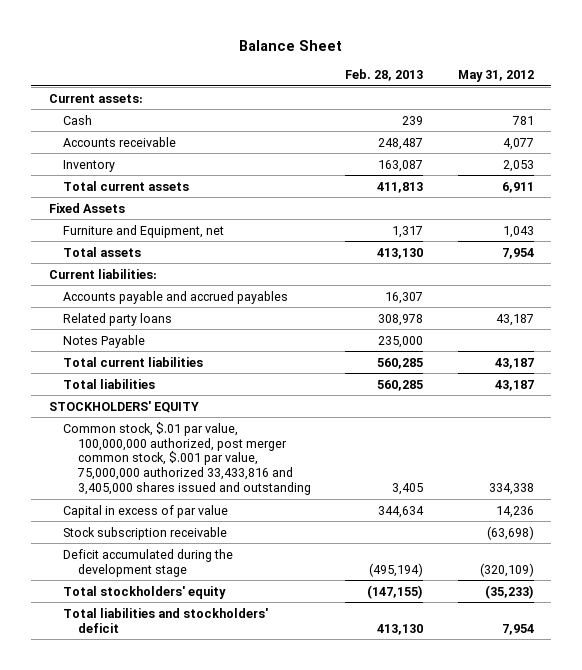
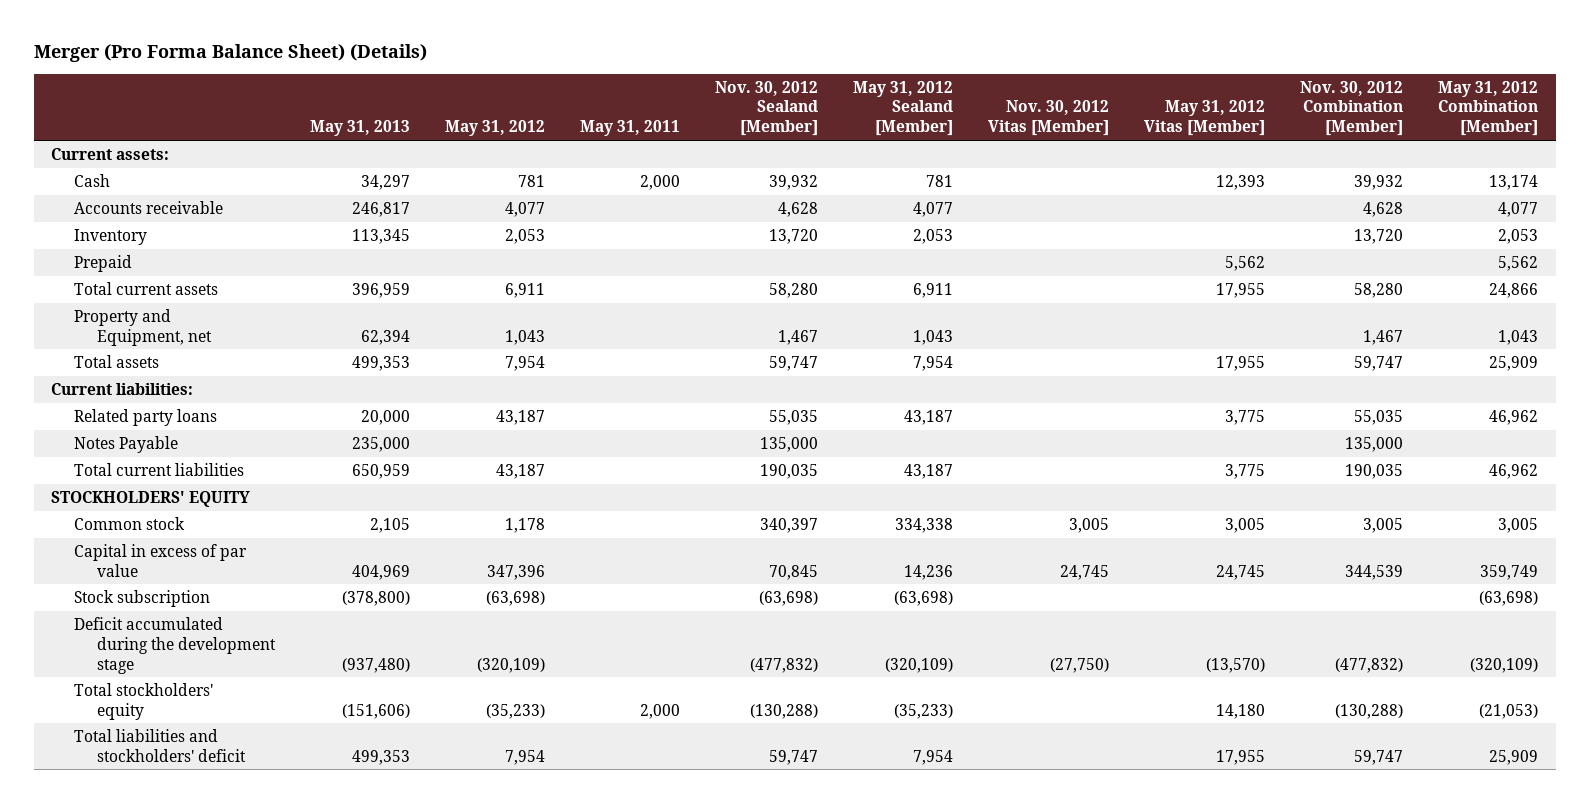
[239,39,343,51] Balance Sheet -> [33,44,427,63] Merger (Pro Forma Balance Sheet) (Details)
[345,68,424,81] Feb. 28, 2013 -> none
none -> [309,120,410,137] May 31, 2013
none -> [579,120,680,137] May 31, 2011
none -> [714,80,818,137] Nov. 30, 2012 Sealand [Member]
none -> [852,80,953,137] May 31, 2012 Sealand [Member]
none -> [988,100,1110,137] Nov. 30, 2012 Vitas [Member]
none -> [1144,100,1266,137] May 31, 2012 Vitas [Member]
none -> [1300,80,1404,137] Nov. 30, 2012 Combination [Member]
none -> [1438,80,1539,137] May 31, 2012 Combination [Member]
none -> [74,254,133,272] Prepaid
[48,202,125,213] Fixed Assets -> none
[63,224,225,238] Furniture and Equipment, net -> [74,308,212,346] Property and Equipment, net
[63,290,289,304] Accounts payable and accrued payables -> none
[63,378,156,389] Total liabilities -> none
[63,421,311,496] Common stock, $.01 par value, 100,000,000 authorized, post merger common stock, $.001 par value, 75,000,000 authorized 33,433,816 and 3,405,000 shares issued and outstanding -> none
none -> [74,516,186,530] Common stock
[495,505,534,518] 14,236 -> [486,564,545,580] 347,396
[63,526,228,540] Stock subscription receivable -> [74,589,211,607] Stock subscription

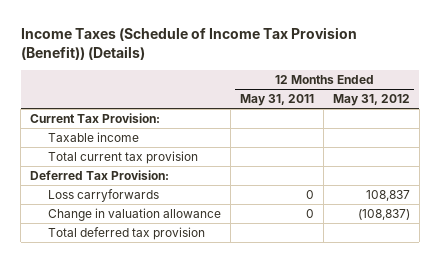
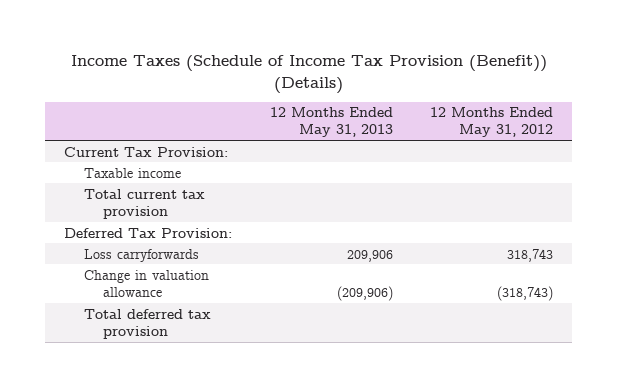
[240,94,315,107] May 31, 2011 -> none
none -> [269,107,393,138] 12 Months Ended May 31, 2013
[365,189,410,201] 108,837 -> [507,248,554,262] 318,743
[357,208,410,220] (108,837) -> [497,285,554,301] (318,743)

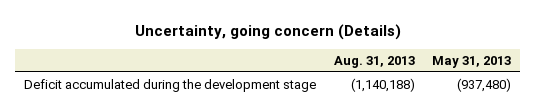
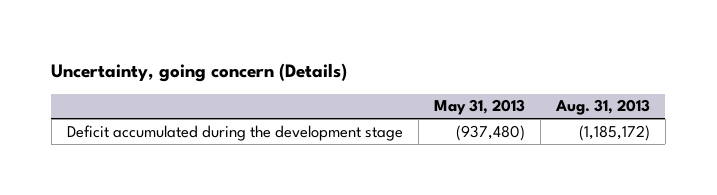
[350,78,415,93] (1,140,188) -> [578,124,650,141] (1,185,172)

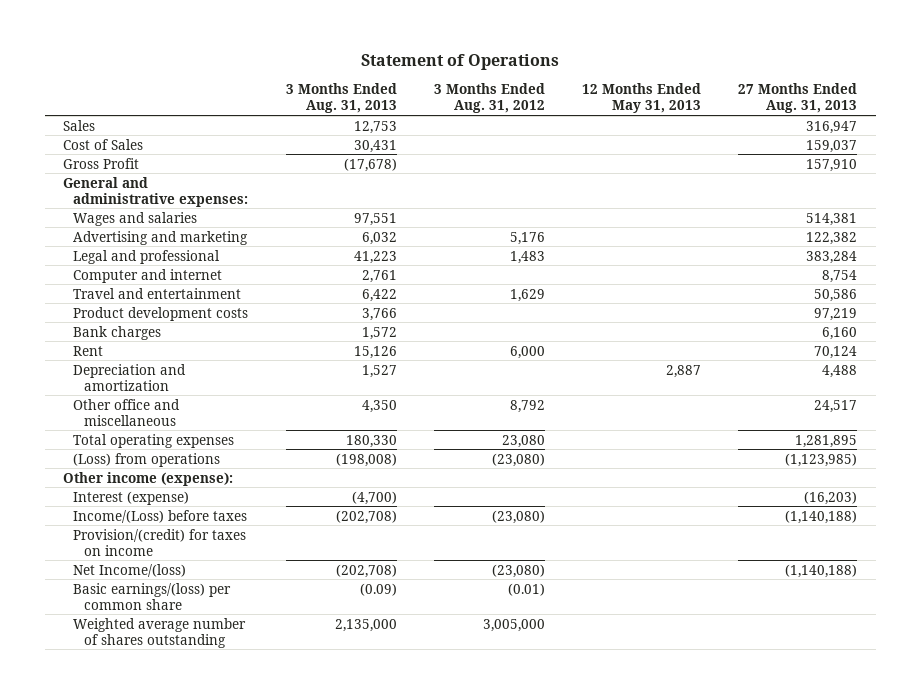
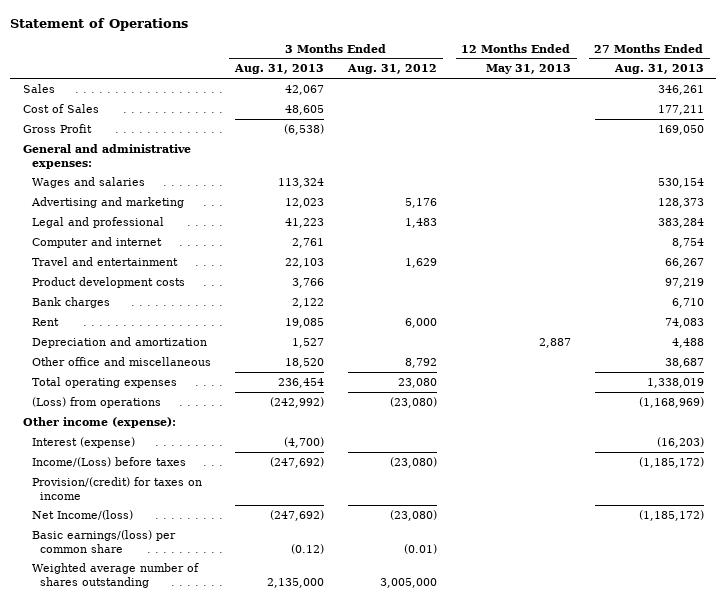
[353,120,397,134] 12,753 -> [284,84,324,95] 42,067
[806,120,858,134] 316,947 -> [657,84,704,95] 346,261
[353,139,397,153] 30,431 -> [284,104,324,115] 48,605
[806,139,858,153] 159,037 -> [657,104,704,115] 177,211
[343,157,397,172] (17,678) -> [283,123,324,135] (6,538)
[806,158,858,172] 157,910 -> [657,124,704,135] 169,050
[353,212,397,226] 97,551 -> [277,177,324,188] 113,324
[806,212,858,226] 514,381 -> [657,177,704,188] 530,154
[361,231,397,245] 6,032 -> [284,197,324,208] 12,023
[806,231,858,245] 122,382 -> [657,197,704,208] 128,373
[361,288,397,302] 6,422 -> [284,257,324,268] 22,103
[814,288,858,302] 50,586 -> [664,257,704,268] 66,267
[361,326,397,340] 1,572 -> [291,297,324,308] 2,122
[822,326,858,340] 6,160 -> [671,297,704,308] 6,710
[353,345,397,359] 15,126 -> [284,317,324,328] 19,085
[814,345,858,359] 70,124 -> [664,317,704,328] 74,083
[361,399,397,413] 4,350 -> [284,357,324,368] 18,520
[814,399,858,413] 24,517 -> [664,357,704,368] 38,687
[345,434,397,448] 180,330 -> [277,377,324,388] 236,454
[795,434,858,448] 1,281,895 -> [646,377,704,388] 1,338,019
[335,452,397,467] (198,008) -> [269,396,324,408] (242,992)
[785,452,858,467] (1,123,985) -> [638,396,704,408] (1,168,969)
[335,509,397,524] (202,708) -> [269,456,324,468] (247,692)
[785,509,858,524] (1,140,188) -> [638,456,704,468] (1,185,172)
[335,563,397,578] (202,708) -> [269,509,324,521] (247,692)
[785,563,858,578] (1,140,188) -> [638,509,704,521] (1,185,172)
[359,582,397,596] (0.09) -> [290,543,324,554] (0.12)

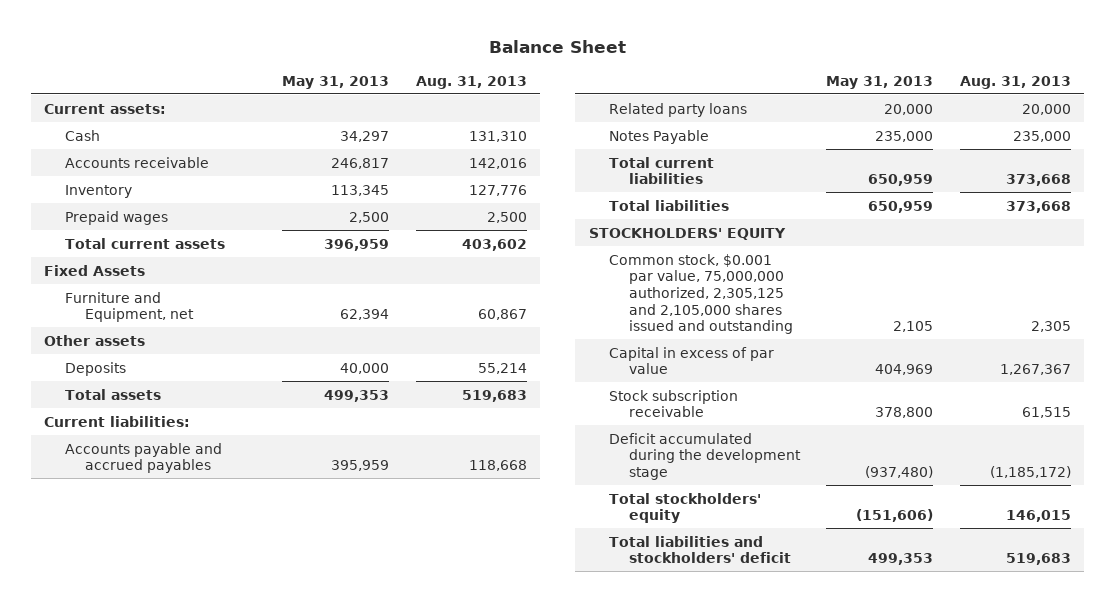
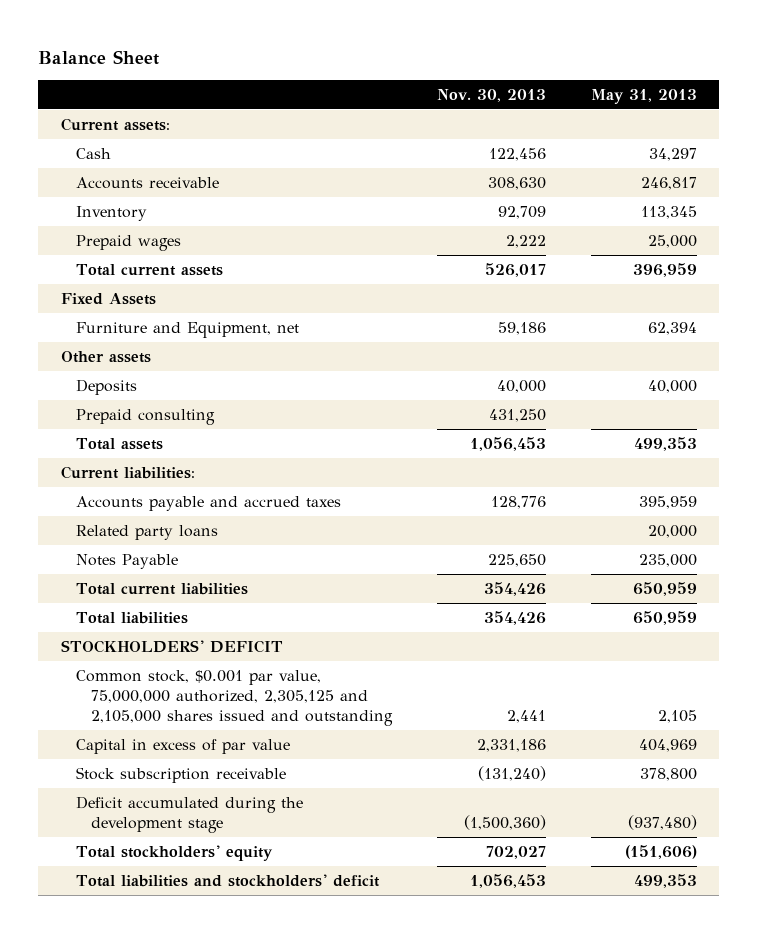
[415,75,527,89] Aug. 31, 2013 -> none
none -> [436,88,546,102] Nov. 30, 2013
[349,211,390,223] 2,500 -> [647,235,697,249] 25,000
none -> [76,409,216,426] Prepaid consulting
[64,442,222,474] Accounts payable and accrued payables -> [76,496,342,512] Accounts payable and accrued taxes
[588,227,786,240] STOCKHOLDERS' EQUITY -> [60,640,283,654] STOCKHOLDERS' DEFICIT

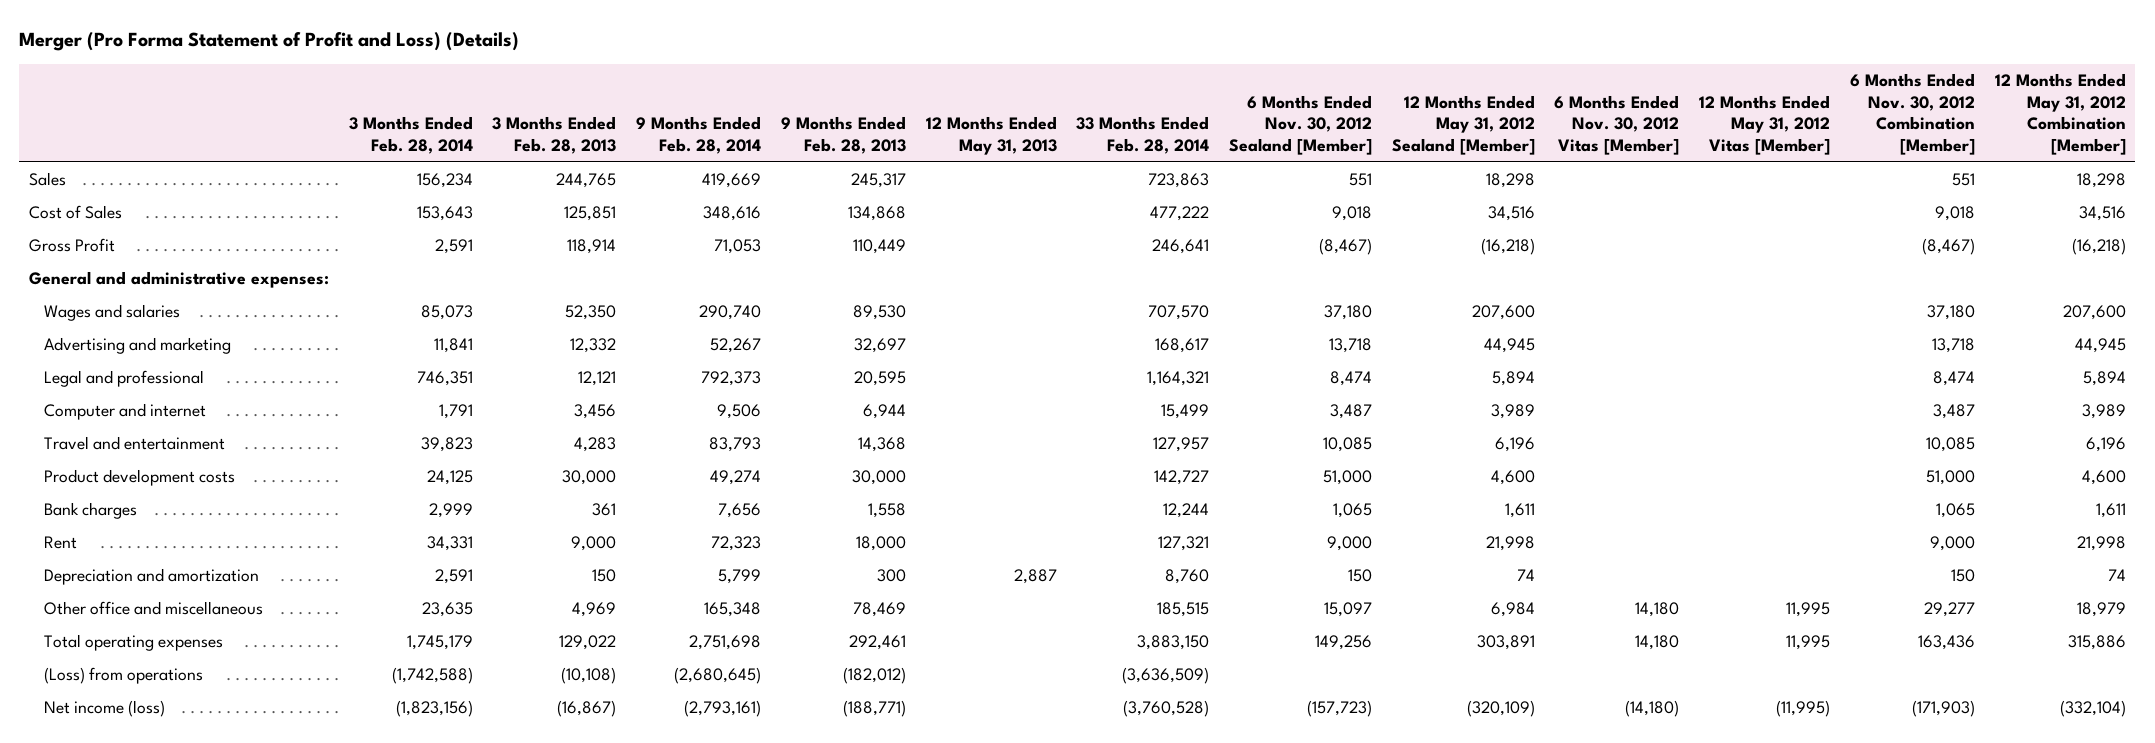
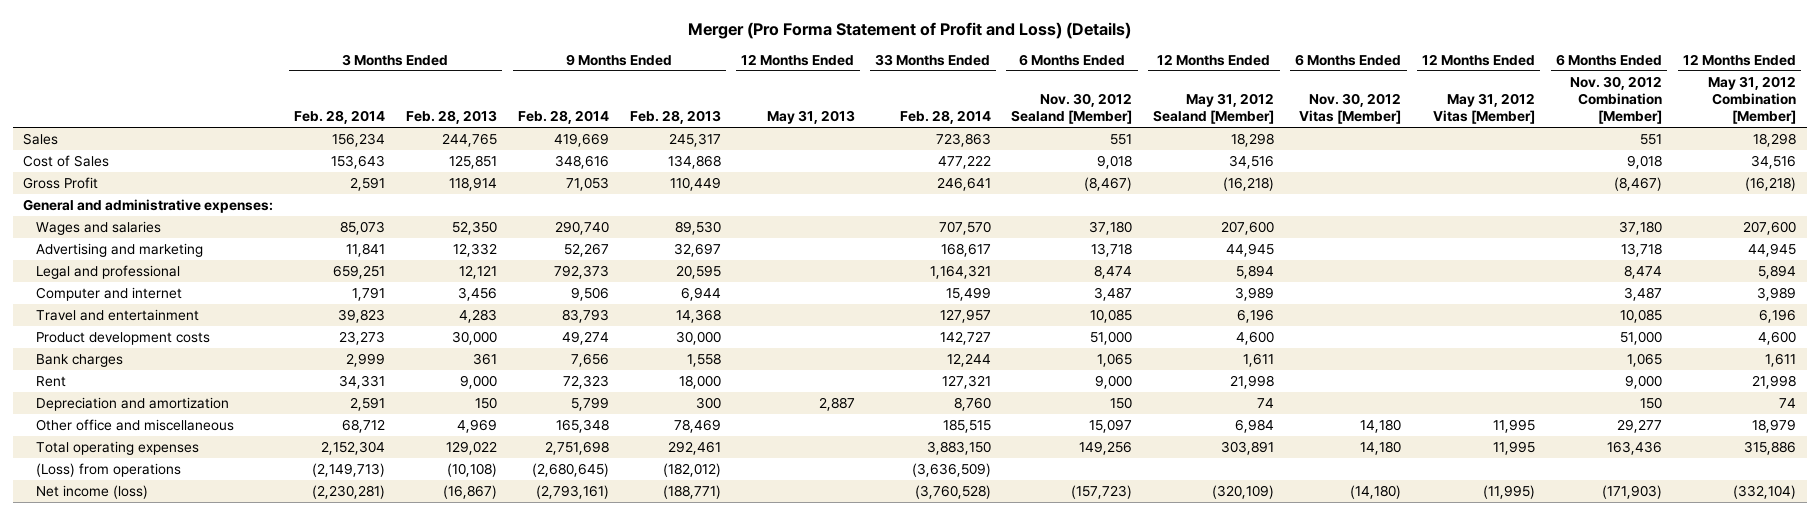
[416,371,473,387] 746,351 -> [332,265,385,280] 659,251
[426,470,473,486] 24,125 -> [338,331,385,346] 23,273
[421,602,473,618] 23,635 -> [341,419,385,434] 68,712
[406,635,473,651] 1,745,179 -> [320,441,385,456] 2,152,304
[391,667,473,685] (1,742,588) -> [311,463,385,478] (2,149,713)
[395,700,473,718] (1,823,156) -> [311,485,385,500] (2,230,281)

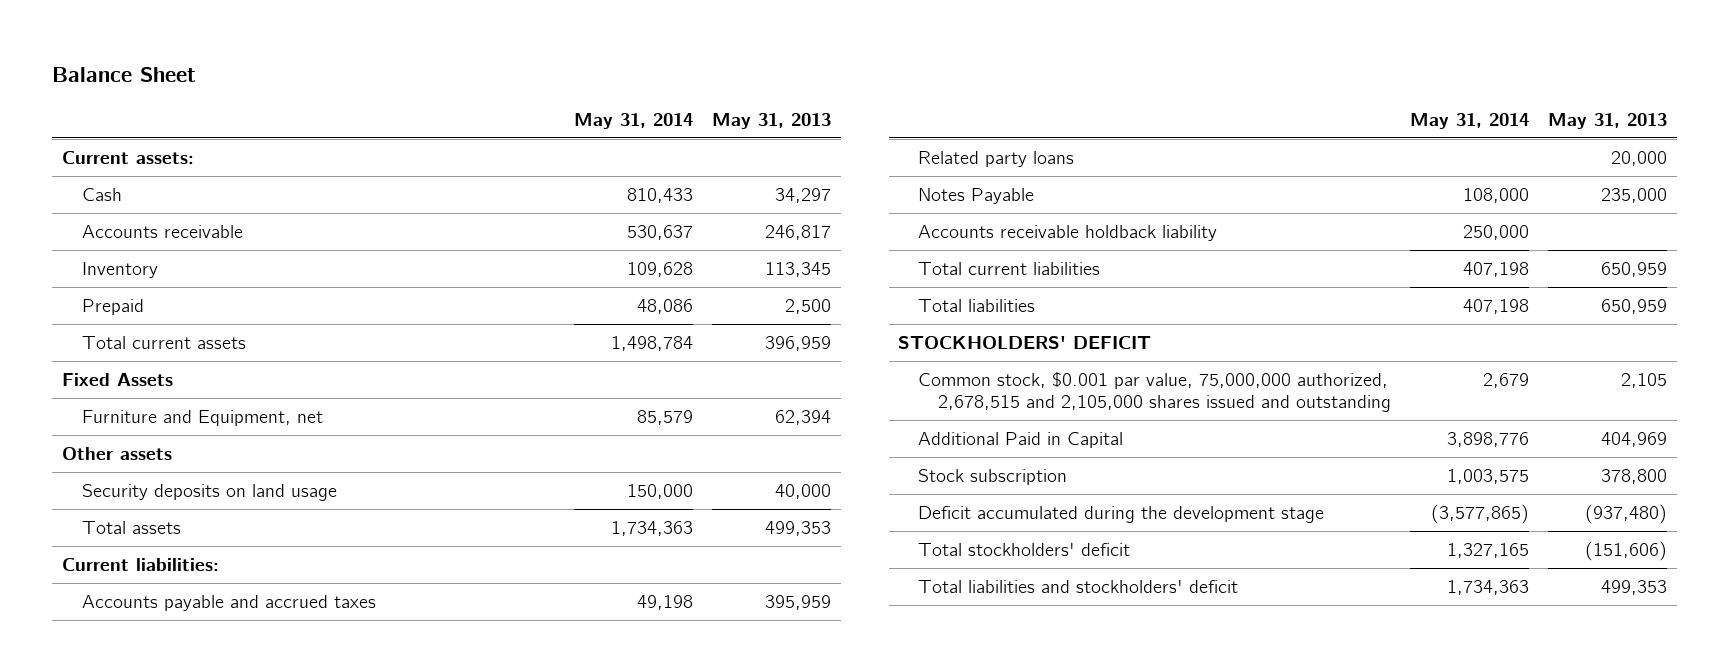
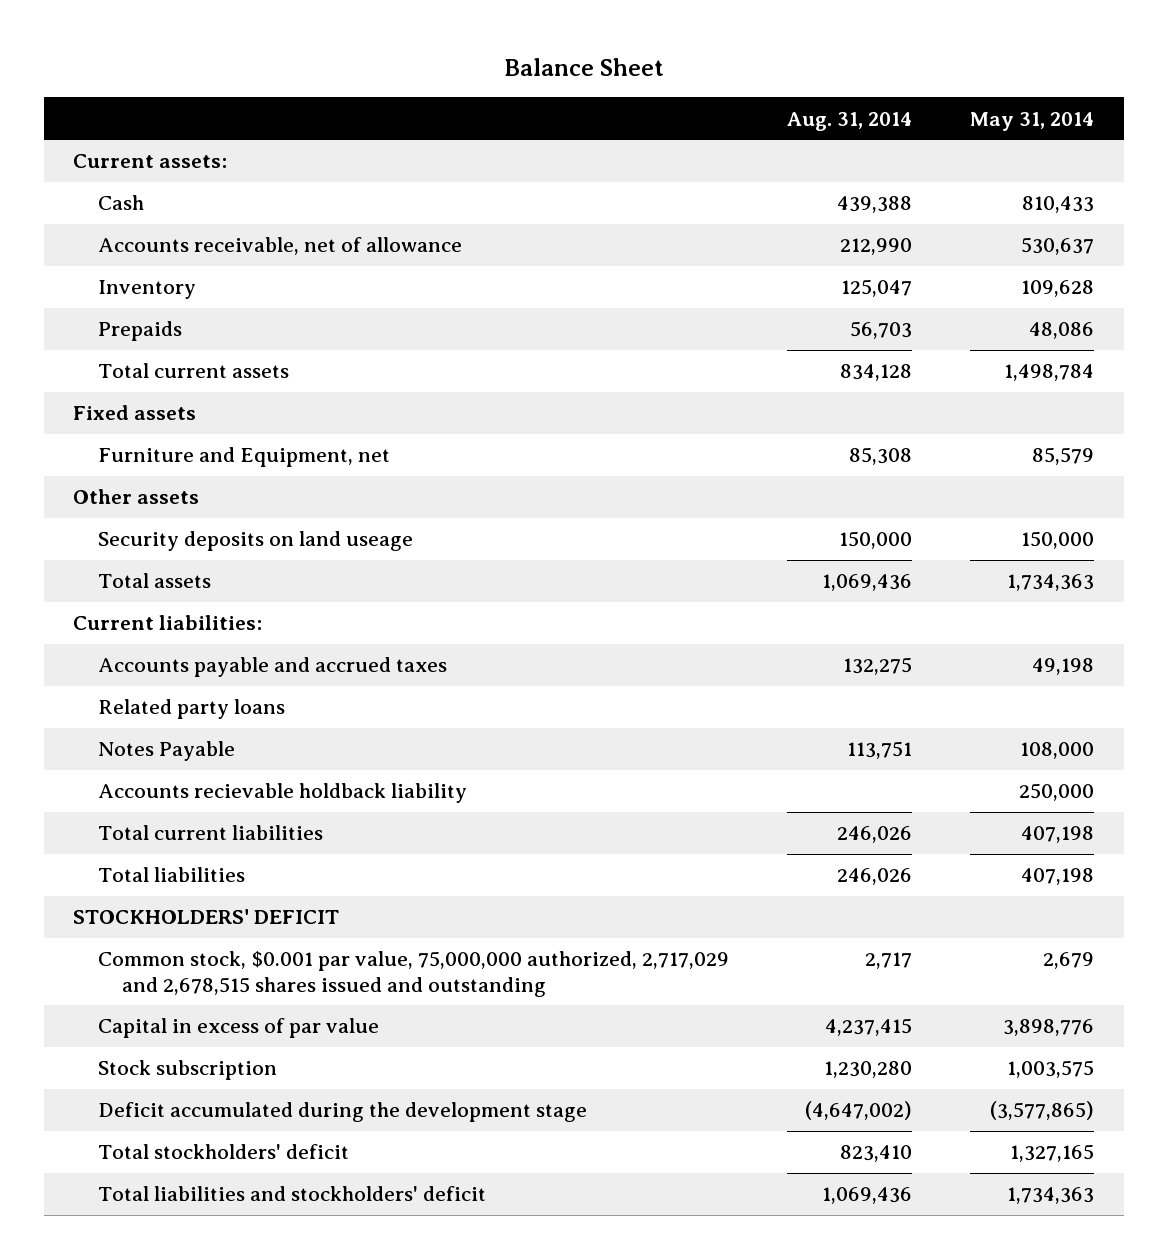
[712,113,832,130] May 31, 2013 -> none
none -> [787,111,913,131] Aug. 31, 2014
[81,224,243,238] Accounts receivable -> [97,237,462,256] Accounts receivable, net of allowance
[81,298,144,315] Prepaid -> [97,321,182,342] Prepaids
[61,372,173,386] Fixed Assets -> [73,405,197,421] Fixed assets
[81,483,337,501] Security deposits on land usage -> [97,531,413,552] Security deposits on land useage
[918,224,1218,241] Accounts receivable holdback liability -> [97,783,467,804] Accounts recievable holdback liability
[918,371,1392,413] Common stock, $0.001 par value, 75,000,000 authorized, 2,678,515 and 2,105,000 shares issued and outstanding -> [97,951,729,997] Common stock, $0.001 par value, 75,000,000 authorized, 2,717,029 and 2,678,515 shares issued and outstanding
[918,431,1124,448] Additional Paid in Capital -> [97,1018,379,1039] Capital in excess of par value

